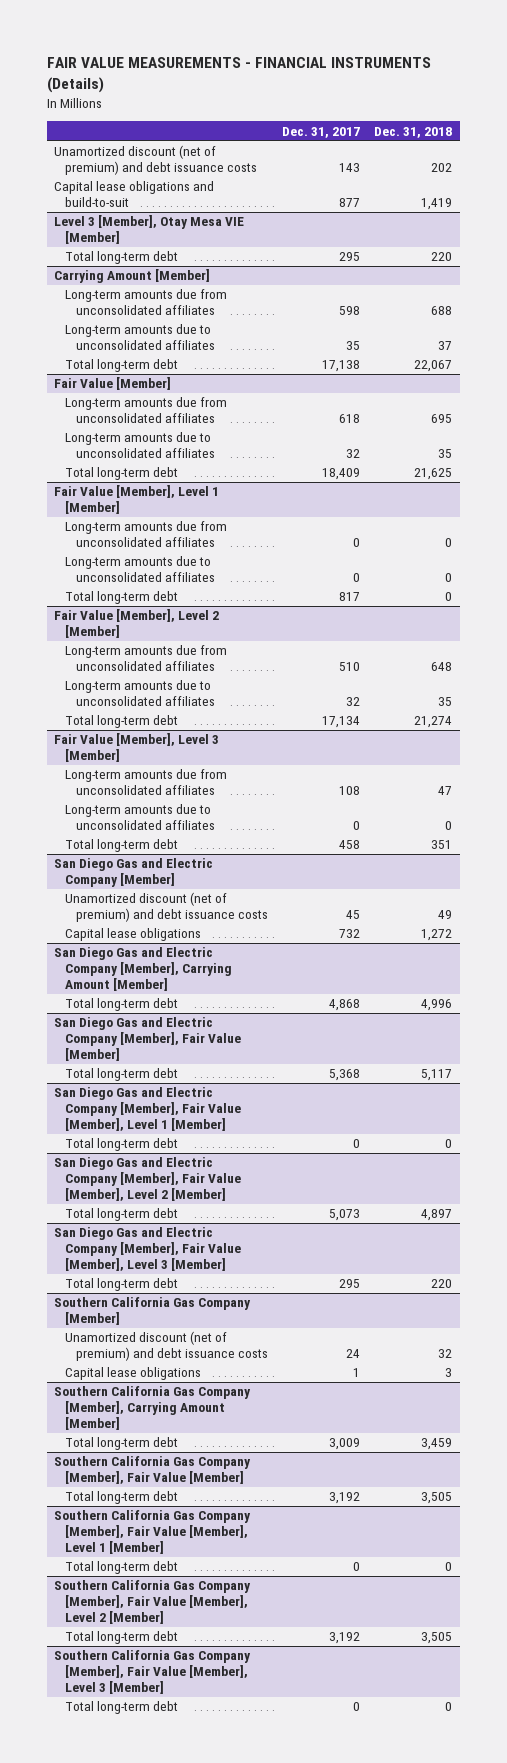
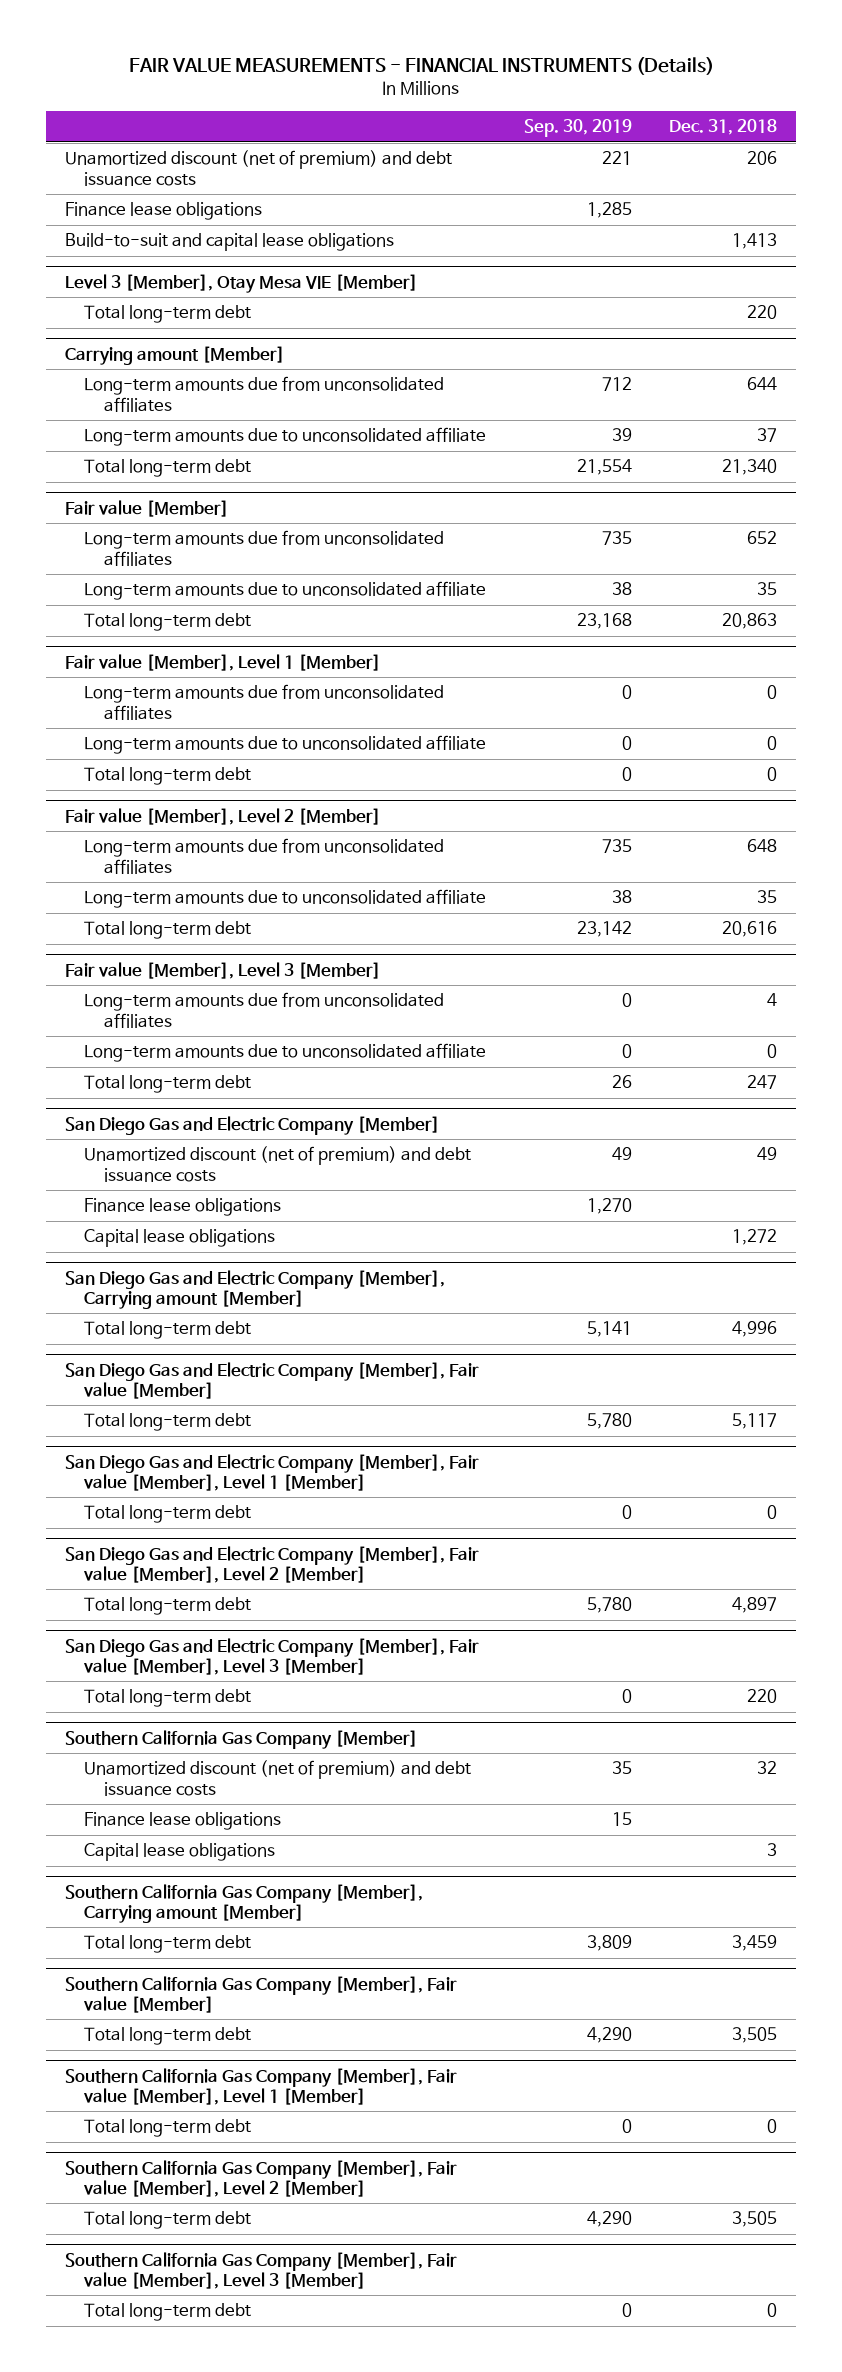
[282,126,361,138] Dec. 31, 2017 -> none
none -> [523,119,632,138] Sep. 30, 2019
[431,163,453,173] 202 -> [747,151,778,166] 206
none -> [64,202,262,221] Finance lease obligations
[54,181,215,208] Capital lease obligations and build-to-suit -> [64,233,394,252] Build-to-suit and capital lease obligations
[421,198,453,211] 1,419 -> [732,233,778,250] 1,413
[54,269,211,284] Carrying Amount [Member] -> [64,345,285,365] Carrying amount [Member]
[431,306,453,316] 688 -> [747,377,778,391] 644
[65,324,216,351] Long-term amounts due to unconsolidated affiliates -> [84,427,487,447] Long-term amounts due to unconsolidated affiliate
[414,360,453,373] 22,067 -> [722,459,778,476] 21,340
[54,377,172,391] Fair Value [Member] -> [64,499,229,517] Fair value [Member]
[431,414,453,424] 695 -> [747,531,778,545] 652
[65,432,216,459] Long-term amounts due to unconsolidated affiliates -> [84,581,487,601] Long-term amounts due to unconsolidated affiliate
[414,468,453,481] 21,625 -> [722,613,778,630] 20,863
[54,485,220,515] Fair Value [Member], Level 1 [Member] -> [64,653,381,671] Fair value [Member], Level 1 [Member]
[65,556,216,583] Long-term amounts due to unconsolidated affiliates -> [84,735,487,755] Long-term amounts due to unconsolidated affiliate
[54,609,220,639] Fair Value [Member], Level 2 [Member] -> [64,807,381,825] Fair value [Member], Level 2 [Member]
[65,680,216,707] Long-term amounts due to unconsolidated affiliates -> [84,889,487,909] Long-term amounts due to unconsolidated affiliate
[414,716,453,729] 21,274 -> [722,921,778,938] 20,616
[54,733,220,763] Fair Value [Member], Level 3 [Member] -> [64,961,381,979] Fair value [Member], Level 3 [Member]
[438,786,453,796] 47 -> [767,993,778,1007] 4
[65,804,216,831] Long-term amounts due to unconsolidated affiliates -> [84,1043,487,1063] Long-term amounts due to unconsolidated affiliate
[431,840,453,850] 351 -> [747,1075,778,1090] 247
none -> [84,1198,282,1217] Finance lease obligations
[54,947,233,991] San Diego Gas and Electric Company [Member], Carrying Amount [Member] -> [64,1269,445,1309] San Diego Gas and Electric Company [Member], Carrying amount [Member]
[54,1017,242,1061] San Diego Gas and Electric Company [Member], Fair Value [Member] -> [64,1361,479,1399] San Diego Gas and Electric Company [Member], Fair value [Member]
[54,1087,242,1131] San Diego Gas and Electric Company [Member], Fair Value [Member], Level 1 [Member] -> [64,1453,479,1491] San Diego Gas and Electric Company [Member], Fair value [Member], Level 1 [Member]
[54,1157,242,1201] San Diego Gas and Electric Company [Member], Fair Value [Member], Level 2 [Member] -> [64,1545,479,1583] San Diego Gas and Electric Company [Member], Fair value [Member], Level 2 [Member]
[54,1227,242,1271] San Diego Gas and Electric Company [Member], Fair Value [Member], Level 3 [Member] -> [64,1637,479,1675] San Diego Gas and Electric Company [Member], Fair value [Member], Level 3 [Member]
none -> [84,1812,282,1831] Finance lease obligations
[54,1386,252,1430] Southern California Gas Company [Member], Carrying Amount [Member] -> [64,1883,423,1923] Southern California Gas Company [Member], Carrying amount [Member]
[54,1456,252,1485] Southern California Gas Company [Member], Fair Value [Member] -> [64,1975,457,2013] Southern California Gas Company [Member], Fair value [Member]
[54,1510,252,1554] Southern California Gas Company [Member], Fair Value [Member], Level 1 [Member] -> [64,2067,457,2105] Southern California Gas Company [Member], Fair value [Member], Level 1 [Member]
[54,1580,252,1624] Southern California Gas Company [Member], Fair Value [Member], Level 2 [Member] -> [64,2159,457,2197] Southern California Gas Company [Member], Fair value [Member], Level 2 [Member]
[54,1650,252,1694] Southern California Gas Company [Member], Fair Value [Member], Level 3 [Member] -> [64,2251,457,2289] Southern California Gas Company [Member], Fair value [Member], Level 3 [Member]

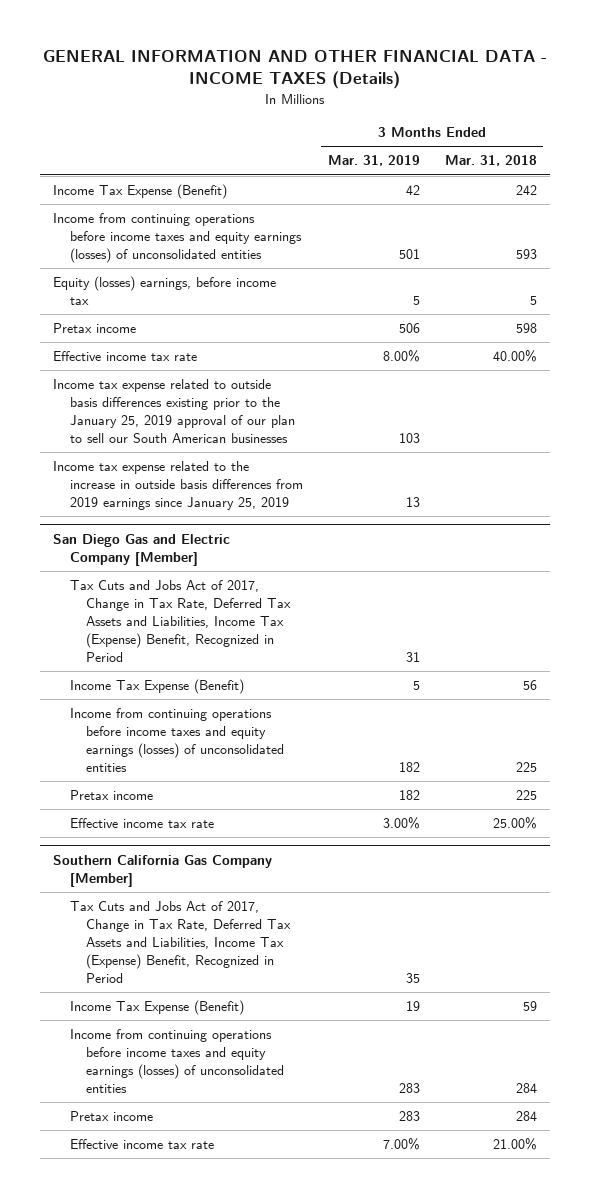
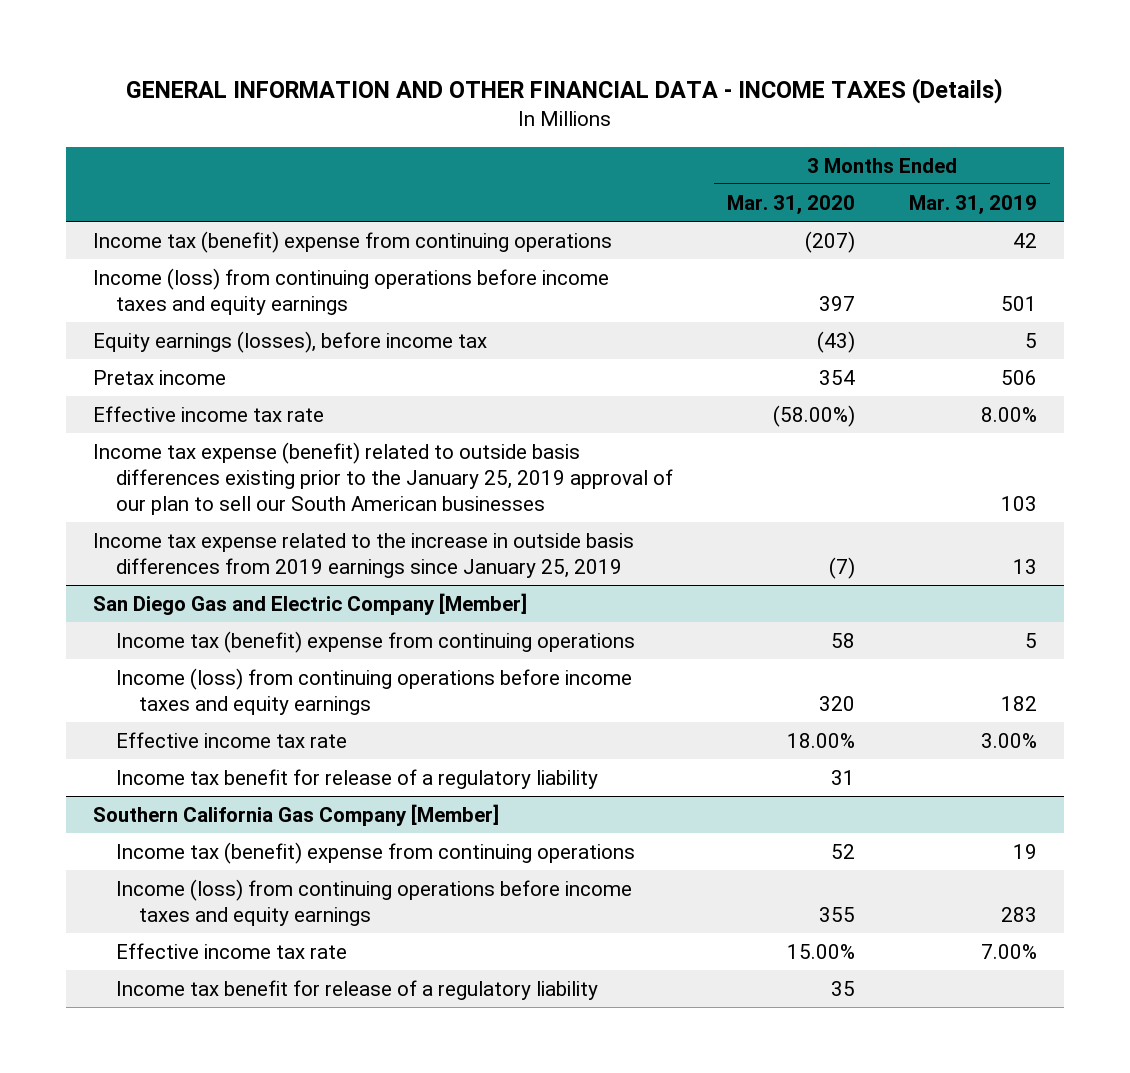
[444,155,537,167] Mar. 31, 2018 -> none
none -> [727,194,856,215] Mar. 31, 2020
[52,184,227,200] Income Tax Expense (Benefit) -> [93,230,613,253] Income tax (benefit) expense from continuing operations
[52,213,302,264] Income from continuing operations before income taxes and equity earnings (losses) of unconsolidated entities -> [93,267,610,315] Income (loss) from continuing operations before income taxes and equity earnings
[52,276,276,306] Equity (losses) earnings, before income tax -> [93,330,488,353] Equity earnings (losses), before income tax
[52,379,295,444] Income tax expense related to outside basis differences existing prior to the January 25, 2019 approval of our plan to sell our South American businesses -> [93,441,674,515] Income tax expense (benefit) related to outside basis differences existing prior to the January 25, 2019 approval of our plan to sell our South American businesses
[69,580,292,663] Tax Cuts and Jobs Act of 2017, Change in Tax Rate, Deferred Tax Assets and Liabilities, Income Tax (Expense) Benefit, Recognized in Period -> none
[69,790,153,801] Pretax income -> none
[69,679,244,695] Income Tax Expense (Benefit) -> [116,630,636,653] Income tax (benefit) expense from continuing operations
[69,708,285,773] Income from continuing operations before income taxes and equity earnings (losses) of unconsolidated entities -> [116,667,633,715] Income (loss) from continuing operations before income taxes and equity earnings
none -> [116,768,599,789] Income tax benefit for release of a regulatory liability
[69,901,292,984] Tax Cuts and Jobs Act of 2017, Change in Tax Rate, Deferred Tax Assets and Liabilities, Income Tax (Expense) Benefit, Recognized in Period -> none
[69,1111,153,1122] Pretax income -> none
[69,1000,244,1016] Income Tax Expense (Benefit) -> [116,841,636,864] Income tax (benefit) expense from continuing operations
[69,1029,285,1094] Income from continuing operations before income taxes and equity earnings (losses) of unconsolidated entities -> [116,878,633,926] Income (loss) from continuing operations before income taxes and equity earnings
none -> [116,979,599,1000] Income tax benefit for release of a regulatory liability

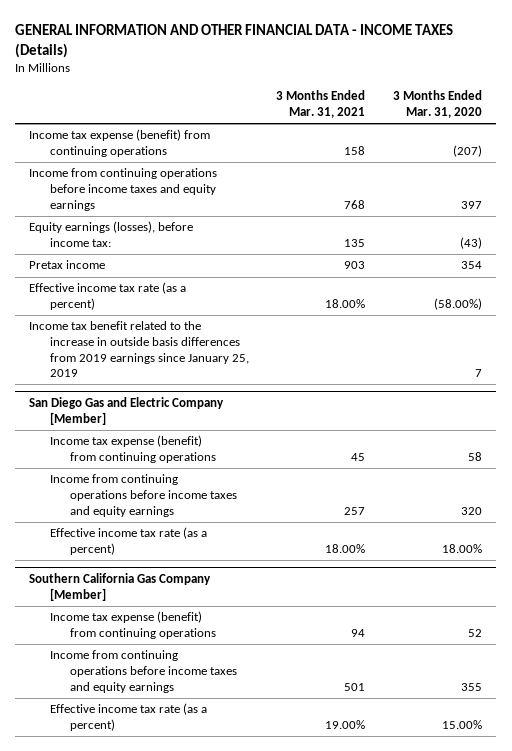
[908,194,1037,215] Mar. 31, 2019 -> none
none -> [276,90,366,118] 3 Months Ended Mar. 31, 2021
[93,230,613,253] Income tax (benefit) expense from continuing operations -> [29,129,211,158] Income tax expense (benefit) from continuing operations
[93,267,610,315] Income (loss) from continuing operations before income taxes and equity earnings -> [29,168,218,211] Income from continuing operations before income taxes and equity earnings
[93,330,488,353] Equity earnings (losses), before income tax -> [29,221,194,248] Equity earnings (losses), before income tax:
[93,441,674,515] Income tax expense (benefit) related to outside basis differences existing prior to the January 25, 2019 approval of our plan to sell our South American businesses -> none
[93,405,325,422] Effective income tax rate -> [29,282,187,311] Effective income tax rate (as a percent)
[93,532,635,578] Income tax expense related to the increase in outside basis differences from 2019 earnings since January 25, 2019 -> [29,321,249,378] Income tax benefit related to the increase in outside basis differences from 2019 earnings since January 25, 2019
[829,556,856,579] (7) -> [475,369,483,378] 7
[116,768,599,789] Income tax benefit for release of a regulatory liability -> none
[116,630,636,653] Income tax (benefit) expense from continuing operations -> [49,435,216,464] Income tax expense (benefit) from continuing operations
[116,667,633,715] Income (loss) from continuing operations before income taxes and equity earnings -> [49,474,237,517] Income from continuing operations before income taxes and equity earnings
[116,731,348,748] Effective income tax rate -> [49,527,207,556] Effective income tax rate (as a percent)
[116,979,599,1000] Income tax benefit for release of a regulatory liability -> none
[116,841,636,864] Income tax (benefit) expense from continuing operations -> [49,611,216,640] Income tax expense (benefit) from continuing operations
[116,878,633,926] Income (loss) from continuing operations before income taxes and equity earnings -> [49,650,237,693] Income from continuing operations before income taxes and equity earnings
[116,942,348,959] Effective income tax rate -> [49,703,207,732] Effective income tax rate (as a percent)

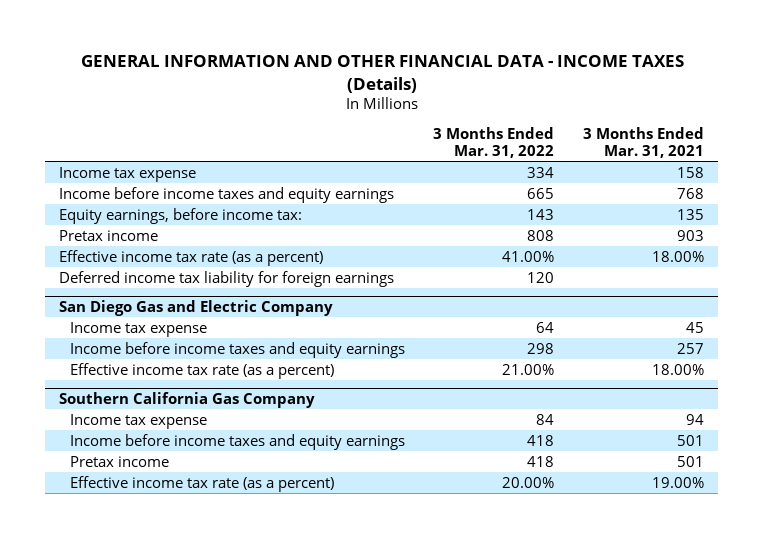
[393,90,483,118] 3 Months Ended Mar. 31, 2020 -> none
none -> [433,127,555,158] 3 Months Ended Mar. 31, 2022
[29,129,211,158] Income tax expense (benefit) from continuing operations -> [59,166,197,182] Income tax expense
[29,168,218,211] Income from continuing operations before income taxes and equity earnings -> [59,186,395,203] Income before income taxes and equity earnings
[29,221,194,248] Equity earnings (losses), before income tax: -> [59,207,303,224] Equity earnings, before income tax:
[29,321,249,378] Income tax benefit related to the increase in outside basis differences from 2019 earnings since January 25, 2019 -> none
none -> [59,270,395,287] Deferred income tax liability for foreign earnings
[29,397,225,425] San Diego Gas and Electric Company [Member] -> [59,299,334,316] San Diego Gas and Electric Company
[49,435,216,464] Income tax expense (benefit) from continuing operations -> [69,321,207,337] Income tax expense
[49,474,237,517] Income from continuing operations before income taxes and equity earnings -> [69,341,405,358] Income before income taxes and equity earnings
[29,573,212,601] Southern California Gas Company [Member] -> [59,391,316,408] Southern California Gas Company
[49,611,216,640] Income tax expense (benefit) from continuing operations -> [69,413,207,429] Income tax expense
[49,650,237,693] Income from continuing operations before income taxes and equity earnings -> [69,433,405,450] Income before income taxes and equity earnings
none -> [69,455,169,467] Pretax income

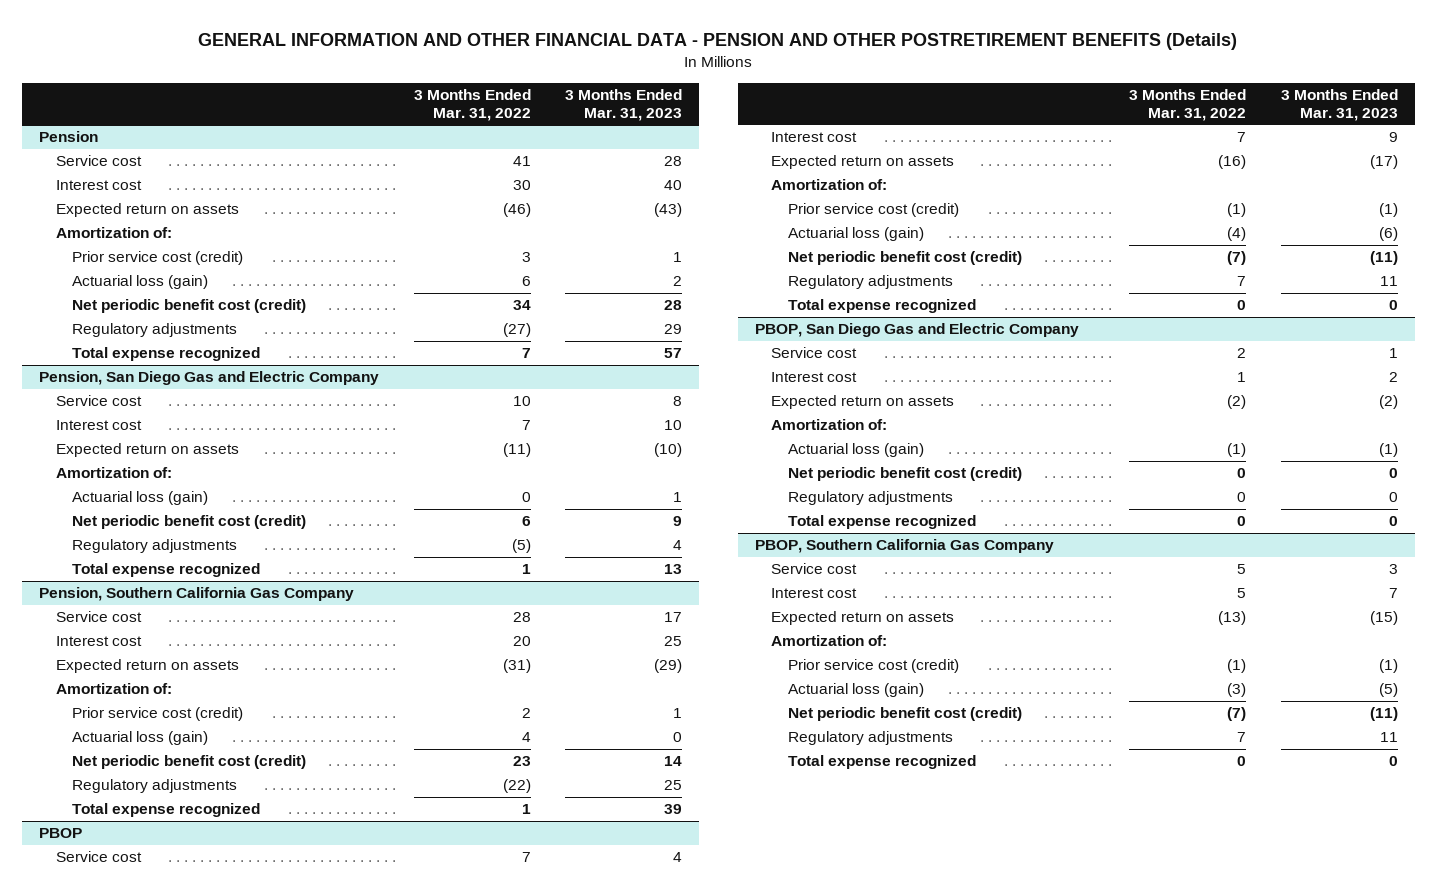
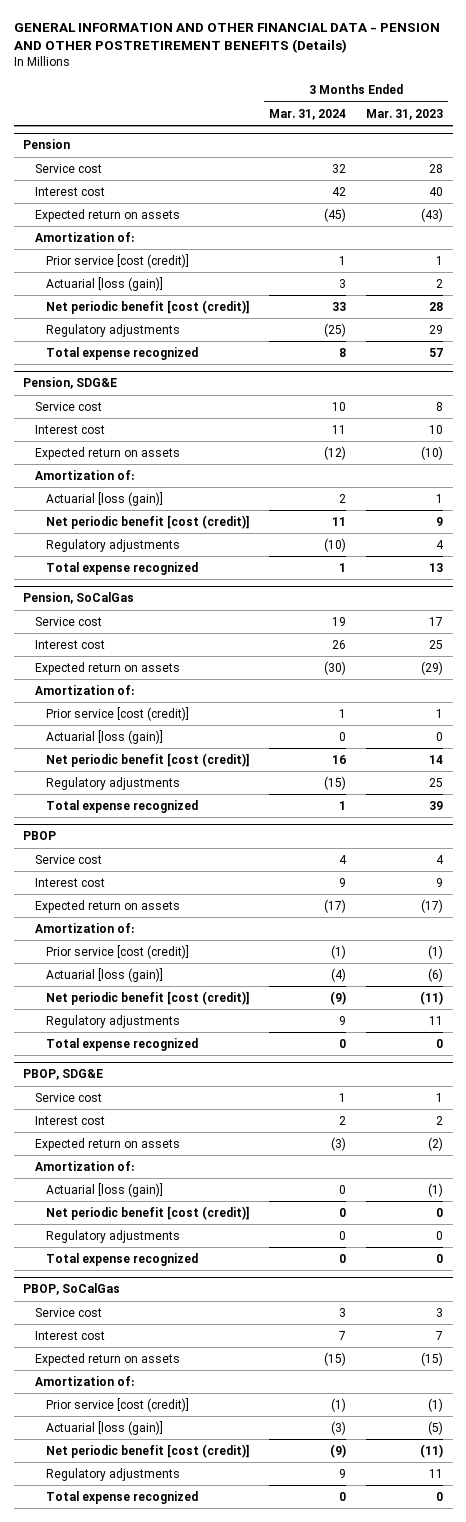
[413,88,531,121] 3 Months Ended Mar. 31, 2022 -> none
none -> [269,108,347,120] Mar. 31, 2024
[72,251,244,266] Prior service cost (credit) -> [45,253,189,268] Prior service [cost (credit)]
[72,275,209,290] Actuarial loss (gain) -> [45,276,163,291] Actuarial [loss (gain)]
[72,299,307,314] Net periodic benefit cost (credit) -> [45,299,250,314] Net periodic benefit [cost (credit)]
[39,371,380,386] Pension, San Diego Gas and Electric Company -> none
none -> [23,376,118,389] Pension, SDG&E
[72,491,209,506] Actuarial loss (gain) -> [45,491,163,506] Actuarial [loss (gain)]
[72,515,307,530] Net periodic benefit cost (credit) -> [45,514,250,529] Net periodic benefit [cost (credit)]
[39,587,355,602] Pension, Southern California Gas Company -> none
none -> [23,591,135,604] Pension, SoCalGas
[72,707,244,722] Prior service cost (credit) -> [45,706,189,721] Prior service [cost (credit)]
[72,731,209,746] Actuarial loss (gain) -> [45,729,163,744] Actuarial [loss (gain)]
[72,755,307,770] Net periodic benefit cost (credit) -> [45,752,250,767] Net periodic benefit [cost (credit)]
[787,203,959,218] Prior service cost (credit) -> [45,944,189,959] Prior service [cost (credit)]
[787,227,924,242] Actuarial loss (gain) -> [45,967,163,982] Actuarial [loss (gain)]
[787,251,1022,266] Net periodic benefit cost (credit) -> [45,990,250,1005] Net periodic benefit [cost (credit)]
[754,323,1079,338] PBOP, San Diego Gas and Electric Company -> none
none -> [23,1068,104,1080] PBOP, SDG&E
[787,443,924,458] Actuarial loss (gain) -> [45,1182,163,1197] Actuarial [loss (gain)]
[787,467,1022,482] Net periodic benefit cost (credit) -> [45,1205,250,1220] Net periodic benefit [cost (credit)]
[754,539,1054,554] PBOP, Southern California Gas Company -> none
none -> [23,1282,121,1295] PBOP, SoCalGas
[787,659,959,674] Prior service cost (credit) -> [45,1397,189,1412] Prior service [cost (credit)]
[787,683,924,698] Actuarial loss (gain) -> [45,1420,163,1435] Actuarial [loss (gain)]
[787,707,1022,722] Net periodic benefit cost (credit) -> [45,1443,250,1458] Net periodic benefit [cost (credit)]

